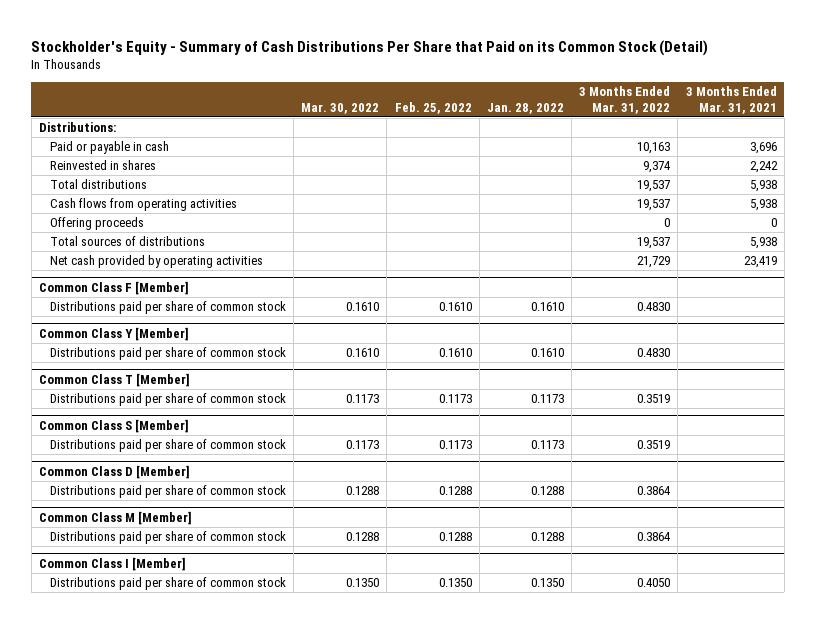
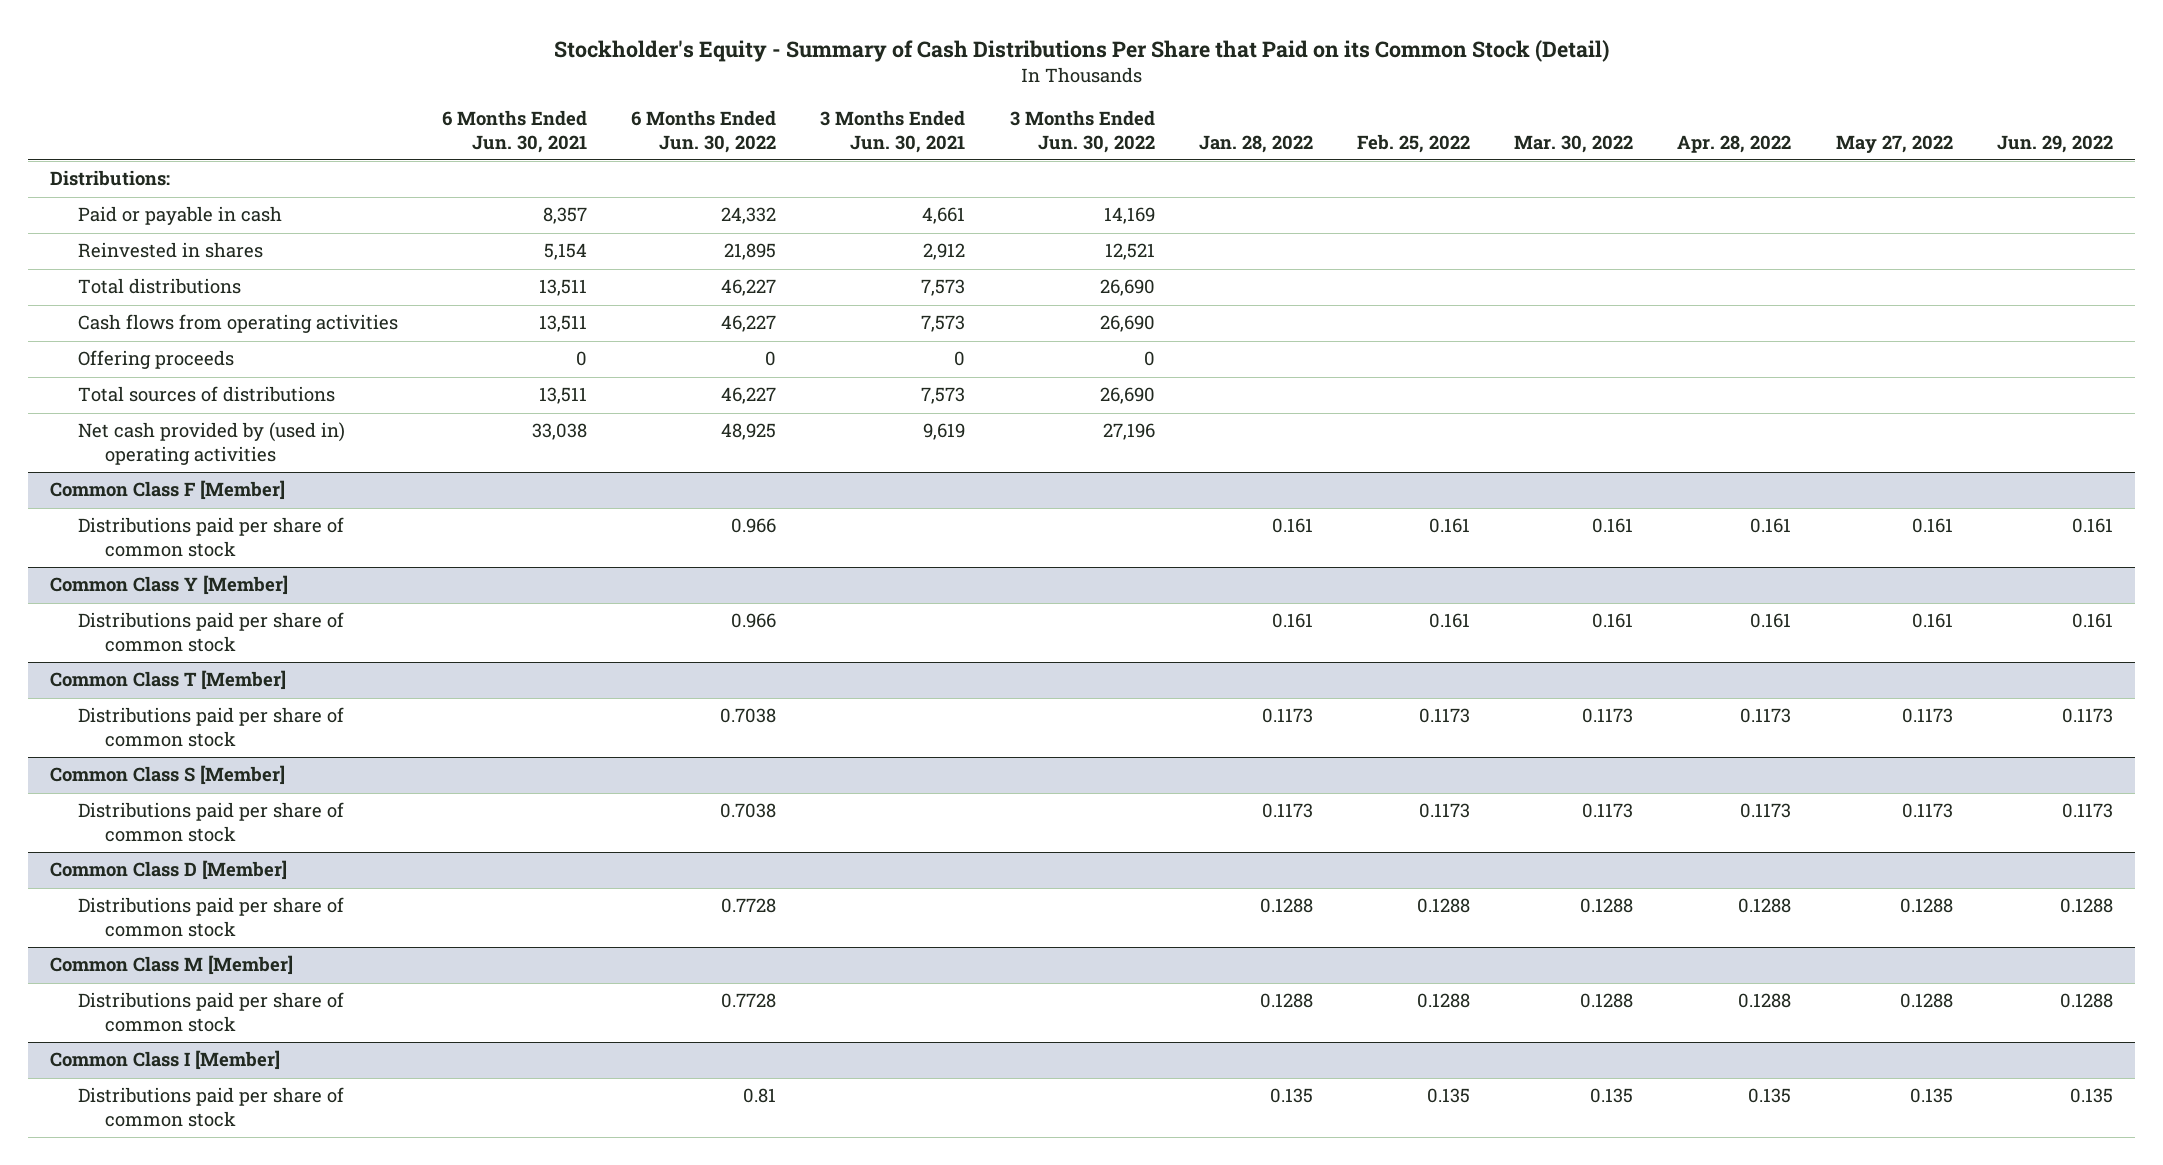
[579,86,671,114] 3 Months Ended Mar. 31, 2022 -> none
[685,86,777,114] 3 Months Ended Mar. 31, 2021 -> none
none -> [441,110,587,153] 6 Months Ended Jun. 30, 2021
none -> [631,110,777,153] 6 Months Ended Jun. 30, 2022
none -> [820,110,966,153] 3 Months Ended Jun. 30, 2021
none -> [1009,110,1155,153] 3 Months Ended Jun. 30, 2022
none -> [1677,134,1792,153] Apr. 28, 2022
none -> [1835,134,1953,153] May 27, 2022
none -> [1996,134,2113,153] Jun. 29, 2022
[49,254,263,268] Net cash provided by operating activities -> [77,422,345,465] Net cash provided by (used in) operating activities
[346,301,380,311] 0.1610 -> [1592,518,1634,534] 0.161
[438,301,472,311] 0.1610 -> [1428,518,1470,534] 0.161
[530,301,564,311] 0.1610 -> [1271,518,1313,534] 0.161
[346,347,380,357] 0.1610 -> [1592,613,1634,629] 0.161
[438,347,472,357] 0.1610 -> [1428,613,1470,629] 0.161
[530,347,564,357] 0.1610 -> [1271,613,1313,629] 0.161
[346,577,380,587] 0.1350 -> [1590,1088,1634,1104] 0.135
[438,577,472,587] 0.1350 -> [1426,1088,1470,1104] 0.135
[530,577,564,587] 0.1350 -> [1269,1088,1313,1104] 0.135

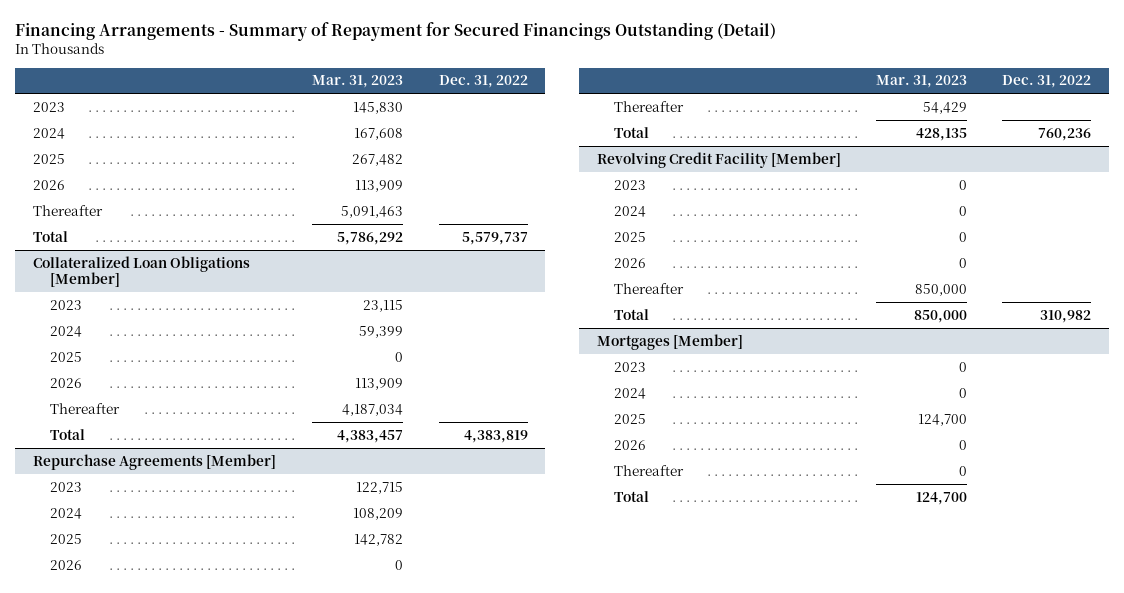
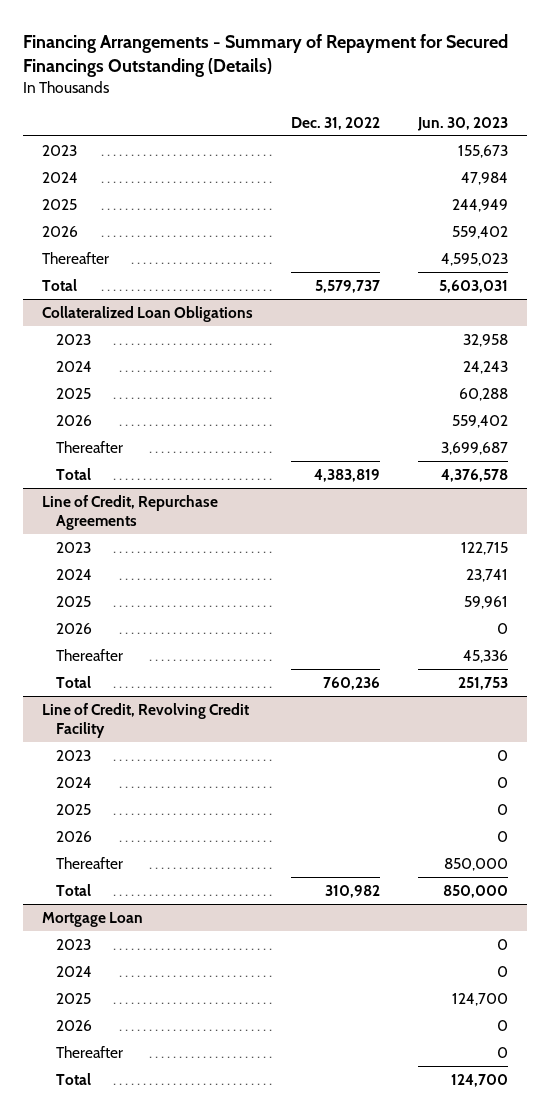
[15,22,777,42] Financing Arrangements - Summary of Repayment for Secured Financings Outstanding (Detail) -> [23,33,509,78] Financing Arrangements - Summary of Repayment for Secured Financings Outstanding (Details)
[312,75,404,89] Mar. 31, 2023 -> none
none -> [417,116,509,131] Jun. 30, 2023
[32,255,250,288] Collateralized Loan Obligations [Member] -> [42,305,254,322] Collateralized Loan Obligations
[32,453,276,470] Repurchase Agreements [Member] -> [42,494,219,531] Line of Credit, Repurchase Agreements
[596,151,841,168] Revolving Credit Facility [Member] -> [42,702,250,739] Line of Credit, Revolving Credit Facility
[596,333,743,350] Mortgages [Member] -> [42,911,144,927] Mortgage Loan

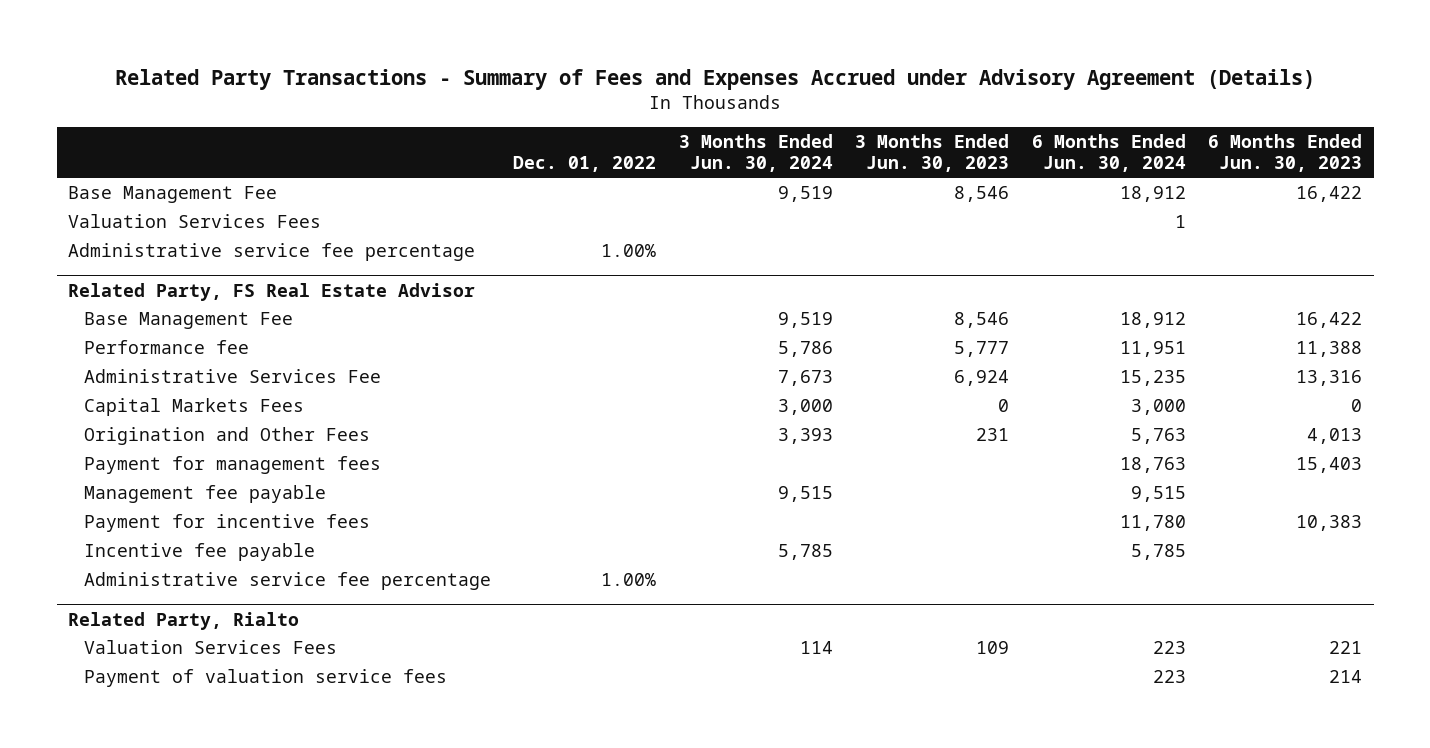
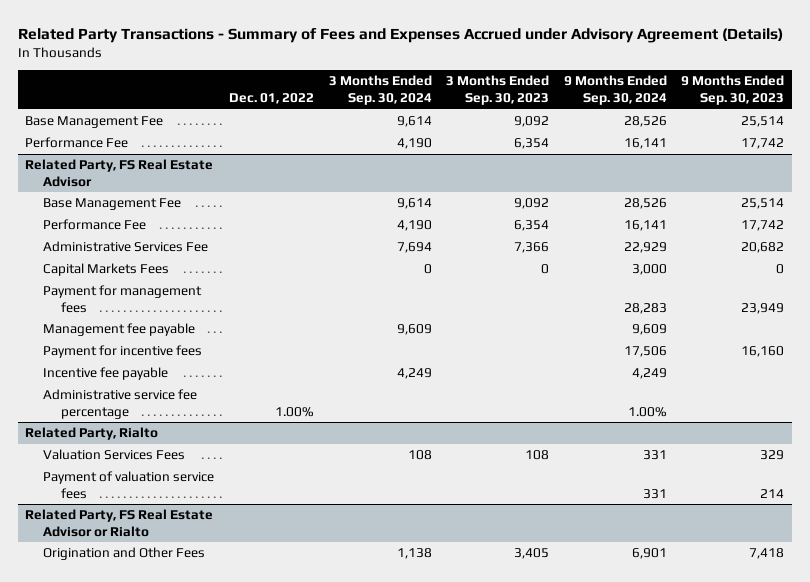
[678,133,833,173] 3 Months Ended Jun. 30, 2024 -> none
[855,133,1010,173] 3 Months Ended Jun. 30, 2023 -> none
[1031,133,1186,173] 6 Months Ended Jun. 30, 2024 -> none
[1208,133,1363,173] 6 Months Ended Jun. 30, 2023 -> none
none -> [328,75,432,106] 3 Months Ended Sep. 30, 2024
none -> [446,75,550,106] 3 Months Ended Sep. 30, 2023
none -> [563,75,667,106] 9 Months Ended Sep. 30, 2024
none -> [681,75,785,106] 9 Months Ended Sep. 30, 2023
[68,213,322,228] Valuation Services Fees -> none
[68,242,476,261] Administrative service fee percentage -> none
none -> [25,137,129,149] Performance Fee
[84,339,250,354] Performance fee -> [43,219,147,231] Performance Fee
[84,426,371,445] Origination and Other Fees -> none
none -> [25,509,214,537] Related Party, FS Real Estate Advisor or Rialto
none -> [43,547,206,561] Origination and Other Fees

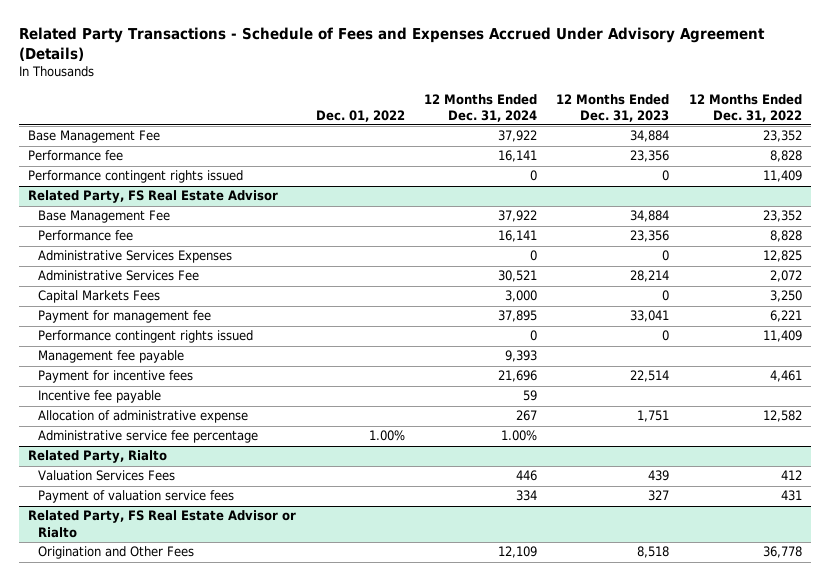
[18,27,784,43] Related Party Transactions - Summary of Fees and Expenses Accrued under Advisory Agreement (Details) -> [18,26,765,61] Related Party Transactions - Schedule of Fees and Expenses Accrued Under Advisory Agreement (Details)
[328,75,432,106] 3 Months Ended Sep. 30, 2024 -> none
[446,75,550,106] 3 Months Ended Sep. 30, 2023 -> none
[563,75,667,106] 9 Months Ended Sep. 30, 2024 -> none
[681,75,785,106] 9 Months Ended Sep. 30, 2023 -> none
none -> [423,93,537,122] 12 Months Ended Dec. 31, 2024
none -> [556,93,670,122] 12 Months Ended Dec. 31, 2023
none -> [688,93,802,122] 12 Months Ended Dec. 31, 2022
[25,137,129,149] Performance Fee -> [28,150,124,162] Performance fee
none -> [28,170,244,184] Performance contingent rights issued
[43,219,147,231] Performance Fee -> [37,230,133,242] Performance fee
none -> [37,250,232,264] Administrative Services Expenses
[43,285,203,313] Payment for management fees -> [37,310,211,324] Payment for management fee
none -> [37,330,253,344] Performance contingent rights issued
none -> [37,410,248,424] Allocation of administrative expense

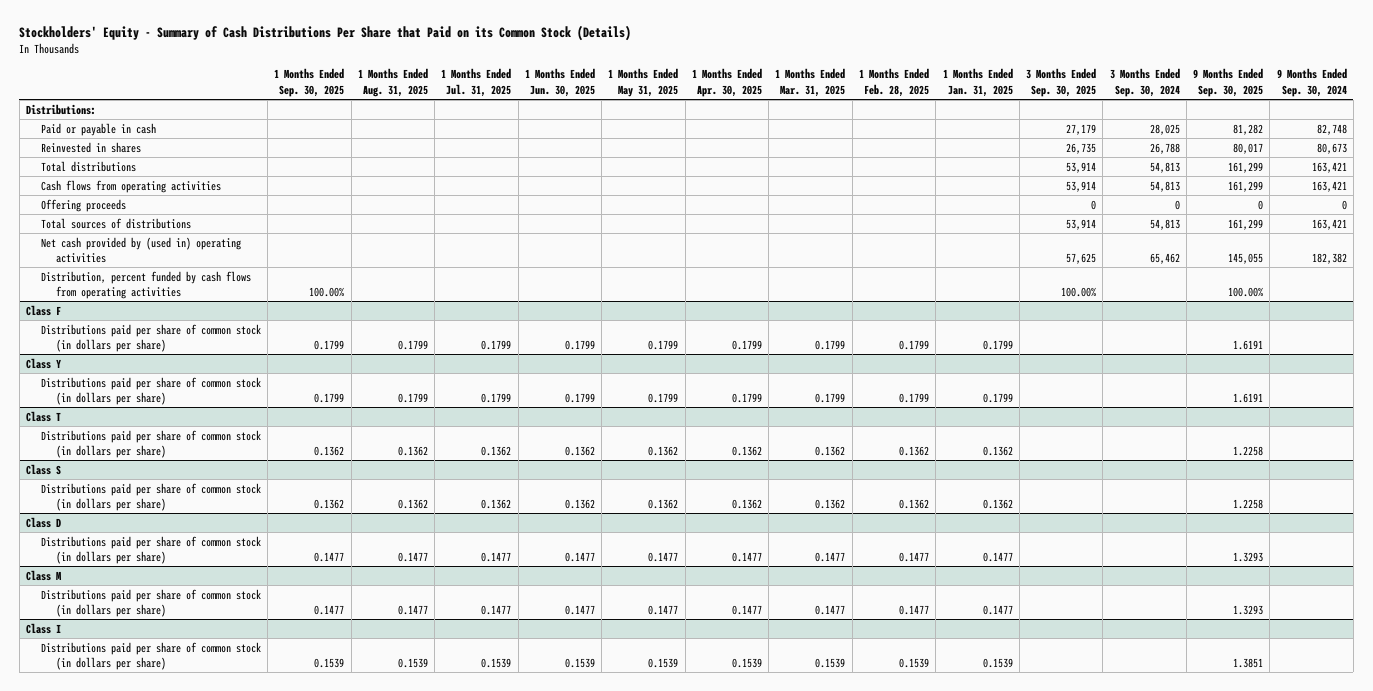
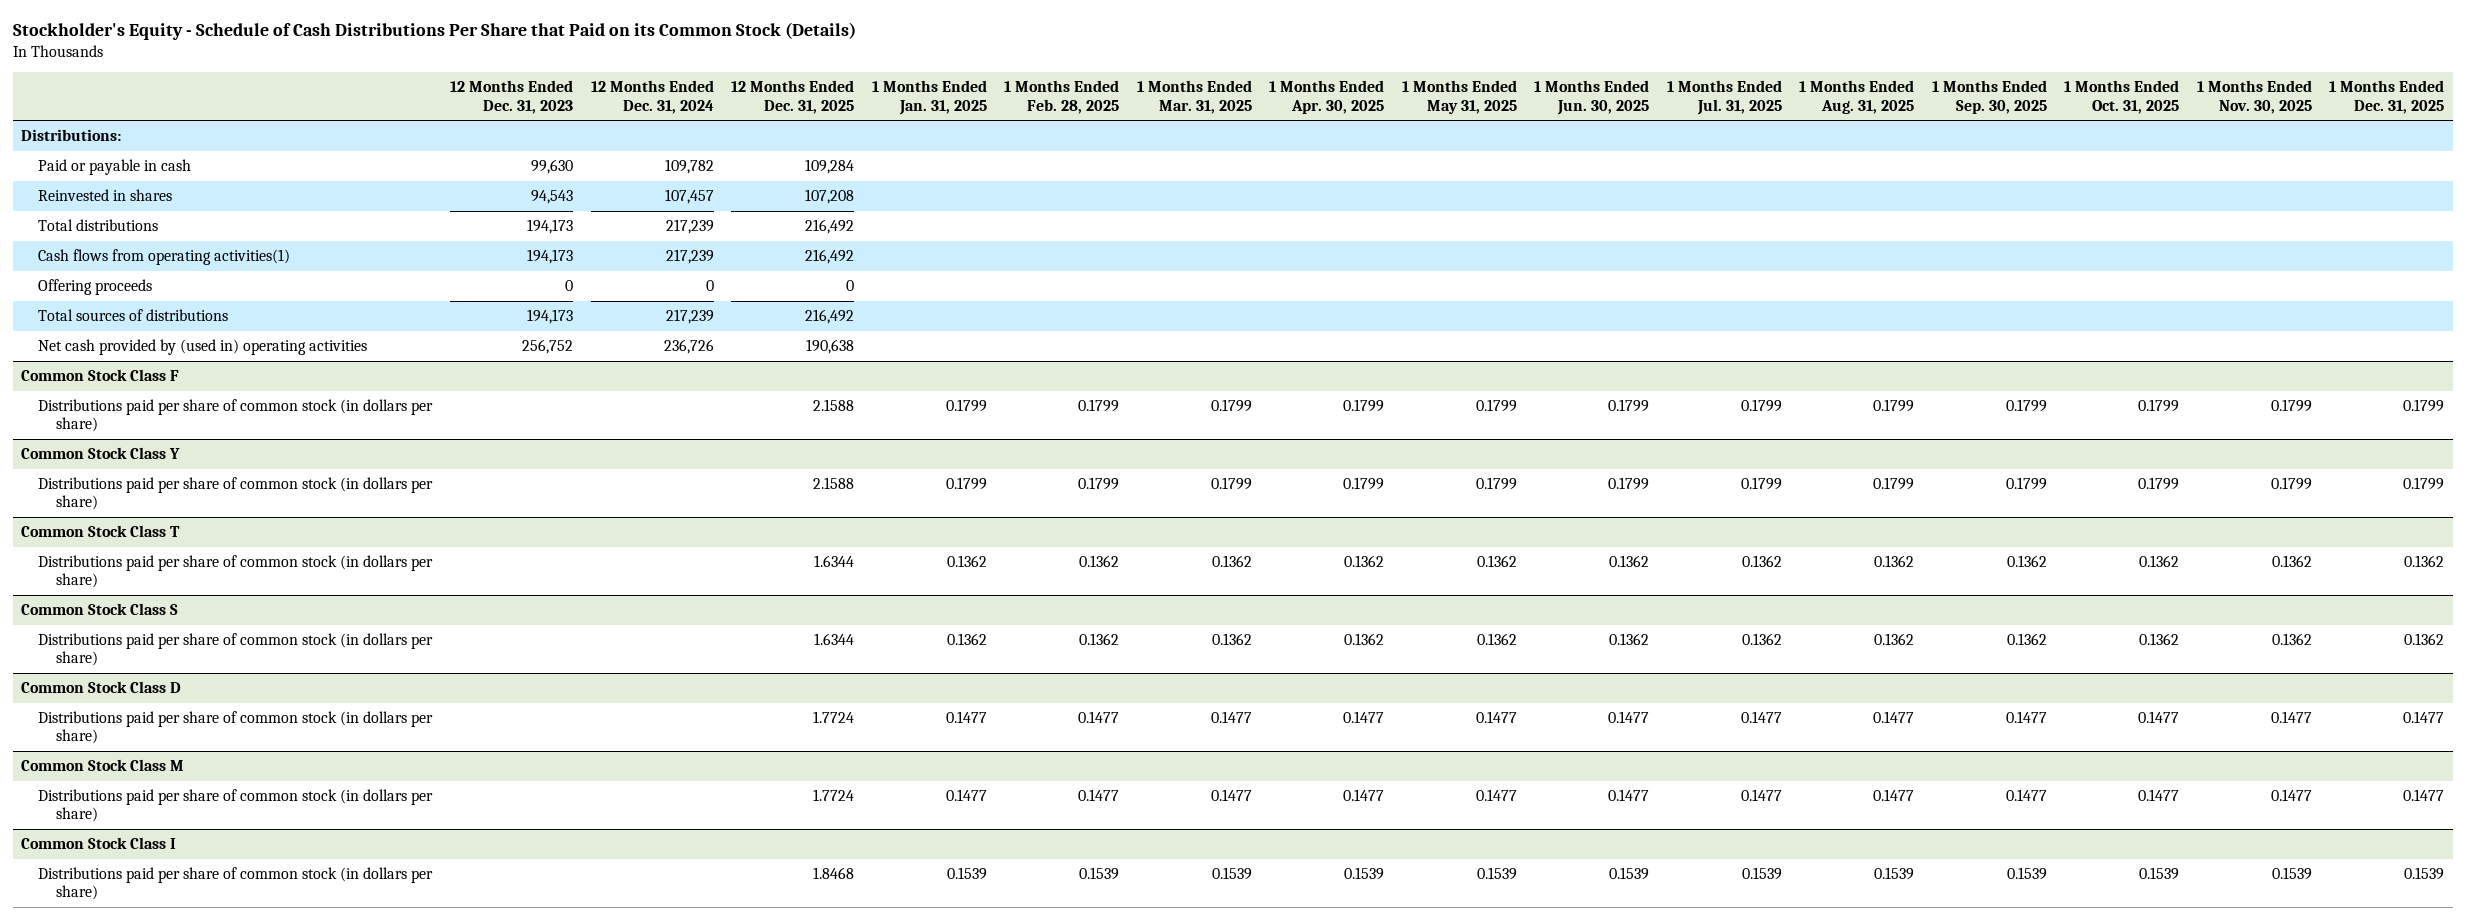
[19,25,632,42] Stockholders' Equity - Summary of Cash Distributions Per Share that Paid on its Common Stock (Details) -> [12,22,856,41] Stockholder's Equity - Schedule of Cash Distributions Per Share that Paid on its Common Stock (Details)
[1026,68,1097,97] 3 Months Ended Sep. 30, 2025 -> none
[1109,68,1180,97] 3 Months Ended Sep. 30, 2024 -> none
[1193,68,1264,97] 9 Months Ended Sep. 30, 2025 -> none
[1276,68,1347,97] 9 Months Ended Sep. 30, 2024 -> none
none -> [450,80,574,114] 12 Months Ended Dec. 31, 2023
none -> [590,80,714,114] 12 Months Ended Dec. 31, 2024
none -> [731,80,855,114] 12 Months Ended Dec. 31, 2025
none -> [2064,80,2180,114] 1 Months Ended Oct. 31, 2025
none -> [2196,80,2312,114] 1 Months Ended Nov. 30, 2025
none -> [2329,80,2445,114] 1 Months Ended Dec. 31, 2025
[40,179,221,193] Cash flows from operating activities -> [38,248,291,265] Cash flows from operating activities(1)
[40,270,251,299] Distribution, percent funded by cash flows from operating activities -> none
[25,304,61,316] Class F -> [21,368,180,381] Common Stock Class F
[25,357,61,369] Class Y -> [21,446,181,459] Common Stock Class Y
[25,410,61,422] Class T -> [21,524,181,537] Common Stock Class T
[25,463,61,475] Class S -> [21,602,179,615] Common Stock Class S
[25,516,61,528] Class D -> [21,680,182,693] Common Stock Class D
[25,569,62,581] Class M -> [21,758,185,771] Common Stock Class M
[25,622,61,634] Class I -> [21,836,177,849] Common Stock Class I

